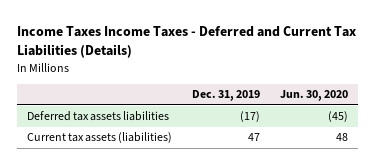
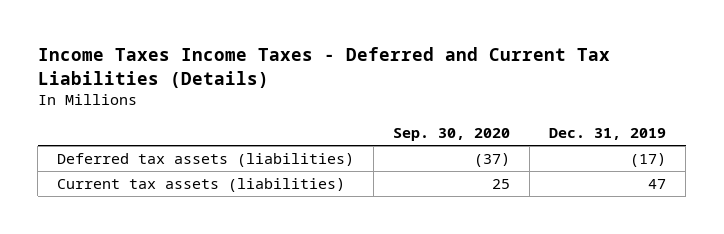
[280,90,349,102] Jun. 30, 2020 -> none
none -> [393,128,511,142] Sep. 30, 2020
[27,111,170,122] Deferred tax assets liabilities -> [57,152,355,167] Deferred tax assets (liabilities)

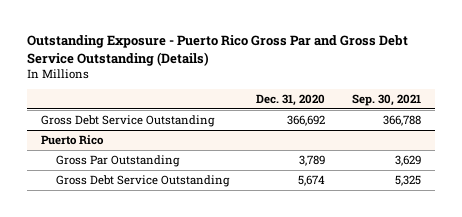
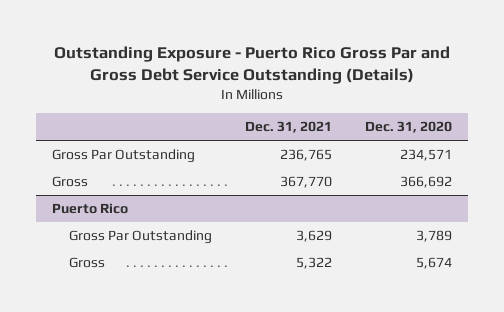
[352,93,422,106] Sep. 30, 2021 -> none
none -> [244,121,332,134] Dec. 31, 2021
none -> [52,149,196,164] Gross Par Outstanding
[40,114,215,127] Gross Debt Service Outstanding -> [52,176,89,188] Gross
[56,174,231,187] Gross Debt Service Outstanding -> [68,257,105,269] Gross

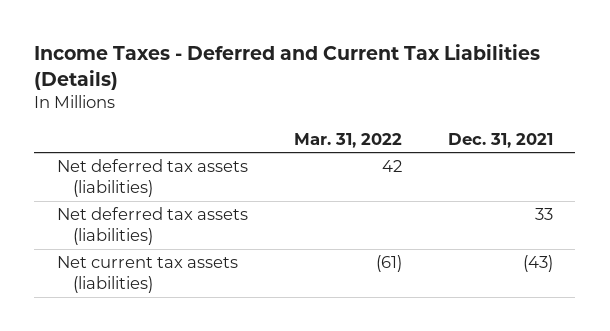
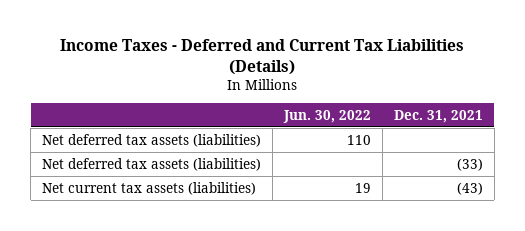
[293,132,402,148] Mar. 31, 2022 -> none
none -> [282,109,371,123] Jun. 30, 2022
[534,208,553,221] 33 -> [456,157,483,171] (33)

